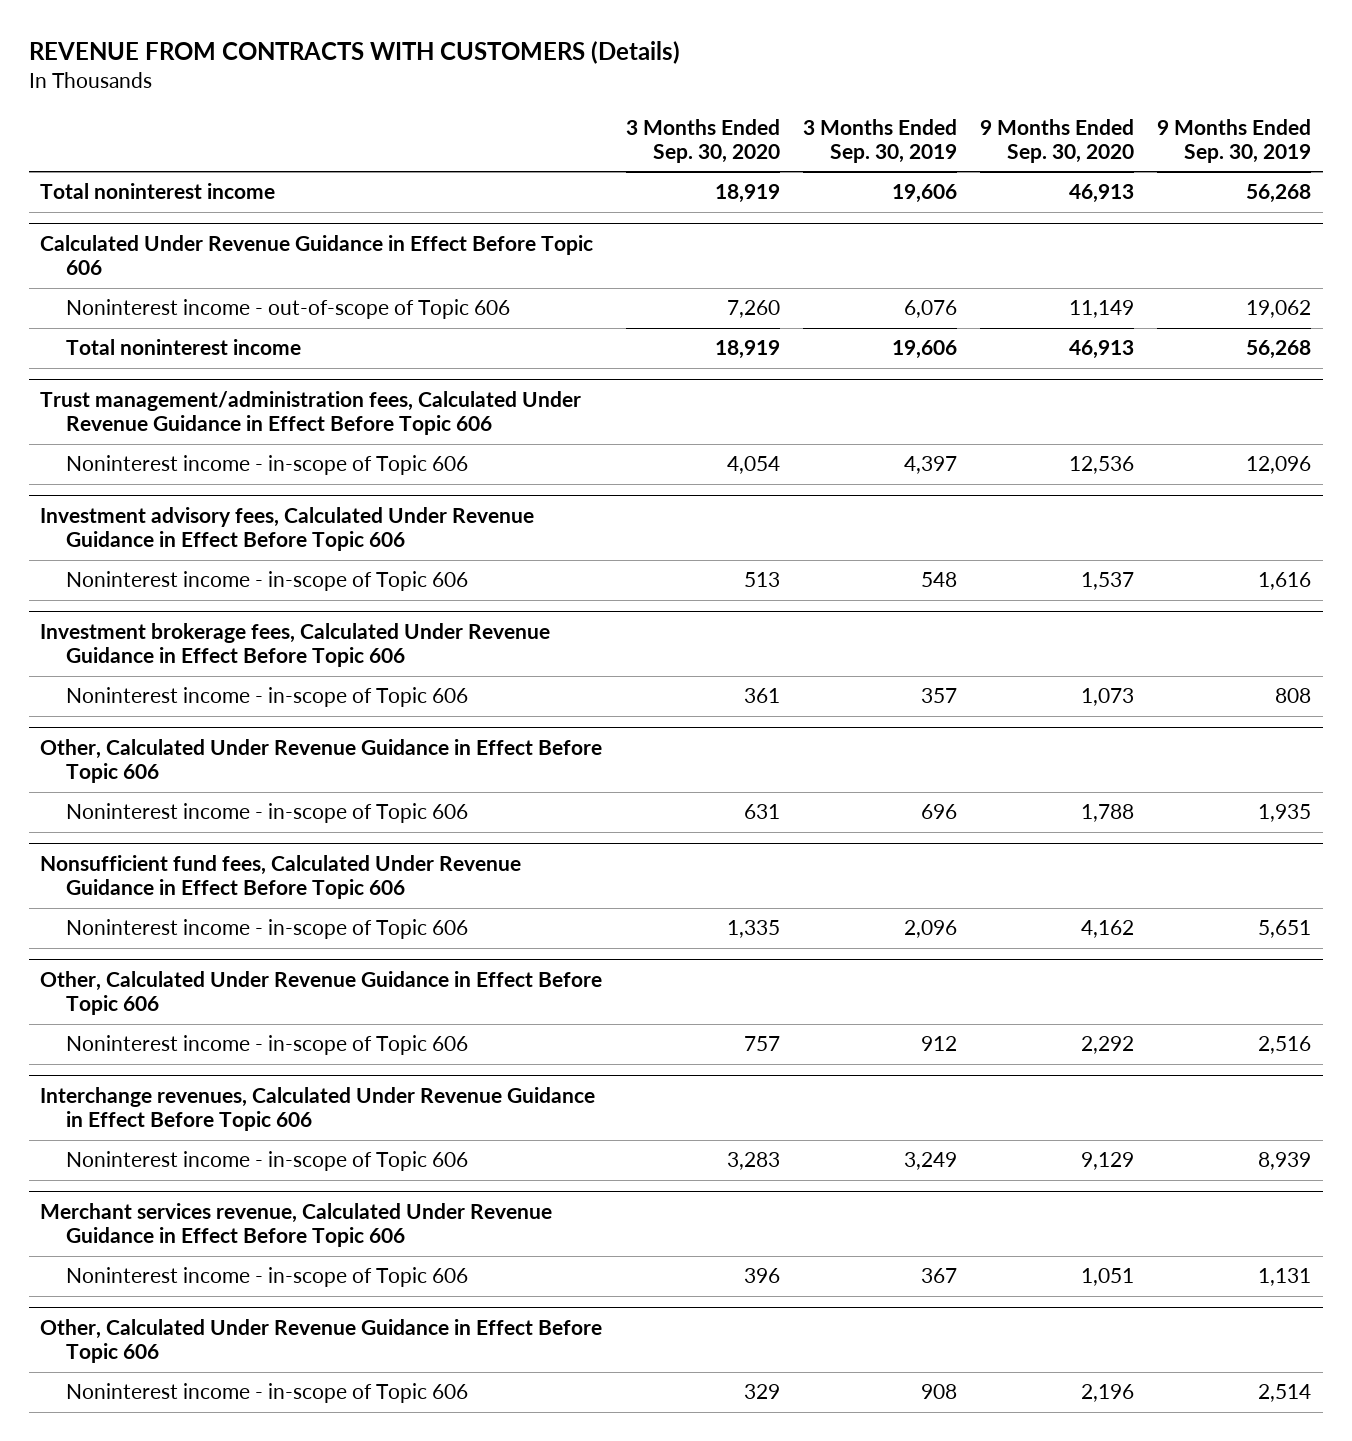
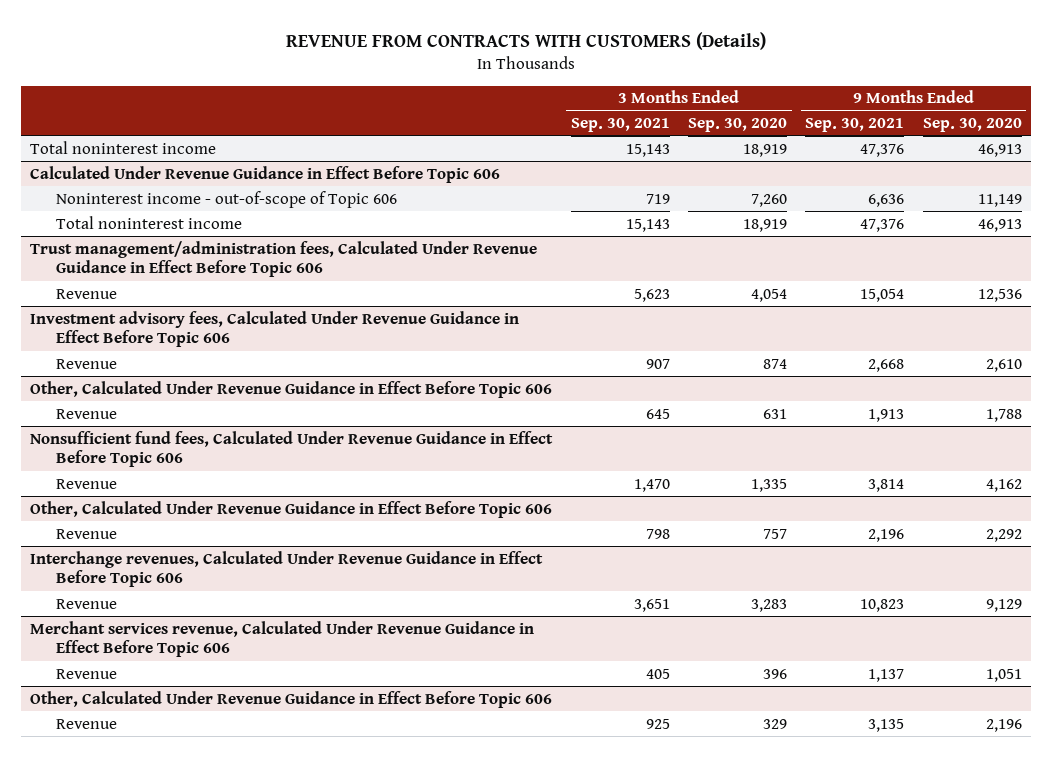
[802,118,957,163] 3 Months Ended Sep. 30, 2019 -> none
[1157,118,1312,163] 9 Months Ended Sep. 30, 2019 -> none
none -> [570,117,670,132] Sep. 30, 2021
none -> [805,117,905,132] Sep. 30, 2021
[65,455,468,476] Noninterest income - in-scope of Topic 606 -> [56,288,118,299] Revenue
[65,571,468,592] Noninterest income - in-scope of Topic 606 -> none
[40,623,551,667] Investment brokerage fees, Calculated Under Revenue Guidance in Effect Before Topic 606 -> none
[65,687,468,708] Noninterest income - in-scope of Topic 606 -> none
none -> [56,358,118,369] Revenue
[65,803,468,824] Noninterest income - in-scope of Topic 606 -> [56,408,118,419] Revenue
[65,919,468,940] Noninterest income - in-scope of Topic 606 -> [56,478,118,489] Revenue
[65,1035,468,1056] Noninterest income - in-scope of Topic 606 -> [56,528,118,539] Revenue
[65,1151,468,1172] Noninterest income - in-scope of Topic 606 -> [56,598,118,609] Revenue
[65,1267,468,1288] Noninterest income - in-scope of Topic 606 -> [56,668,118,679] Revenue
[65,1383,468,1404] Noninterest income - in-scope of Topic 606 -> [56,718,118,729] Revenue

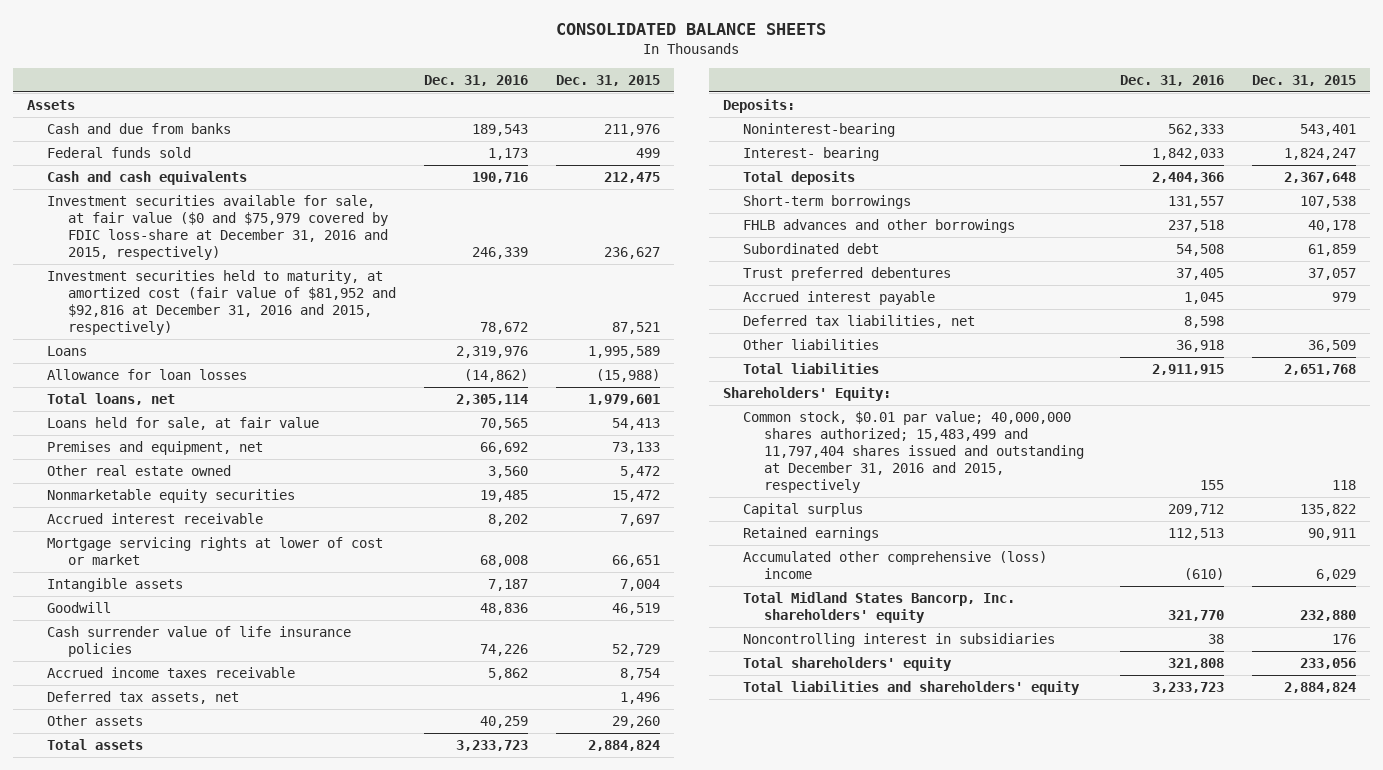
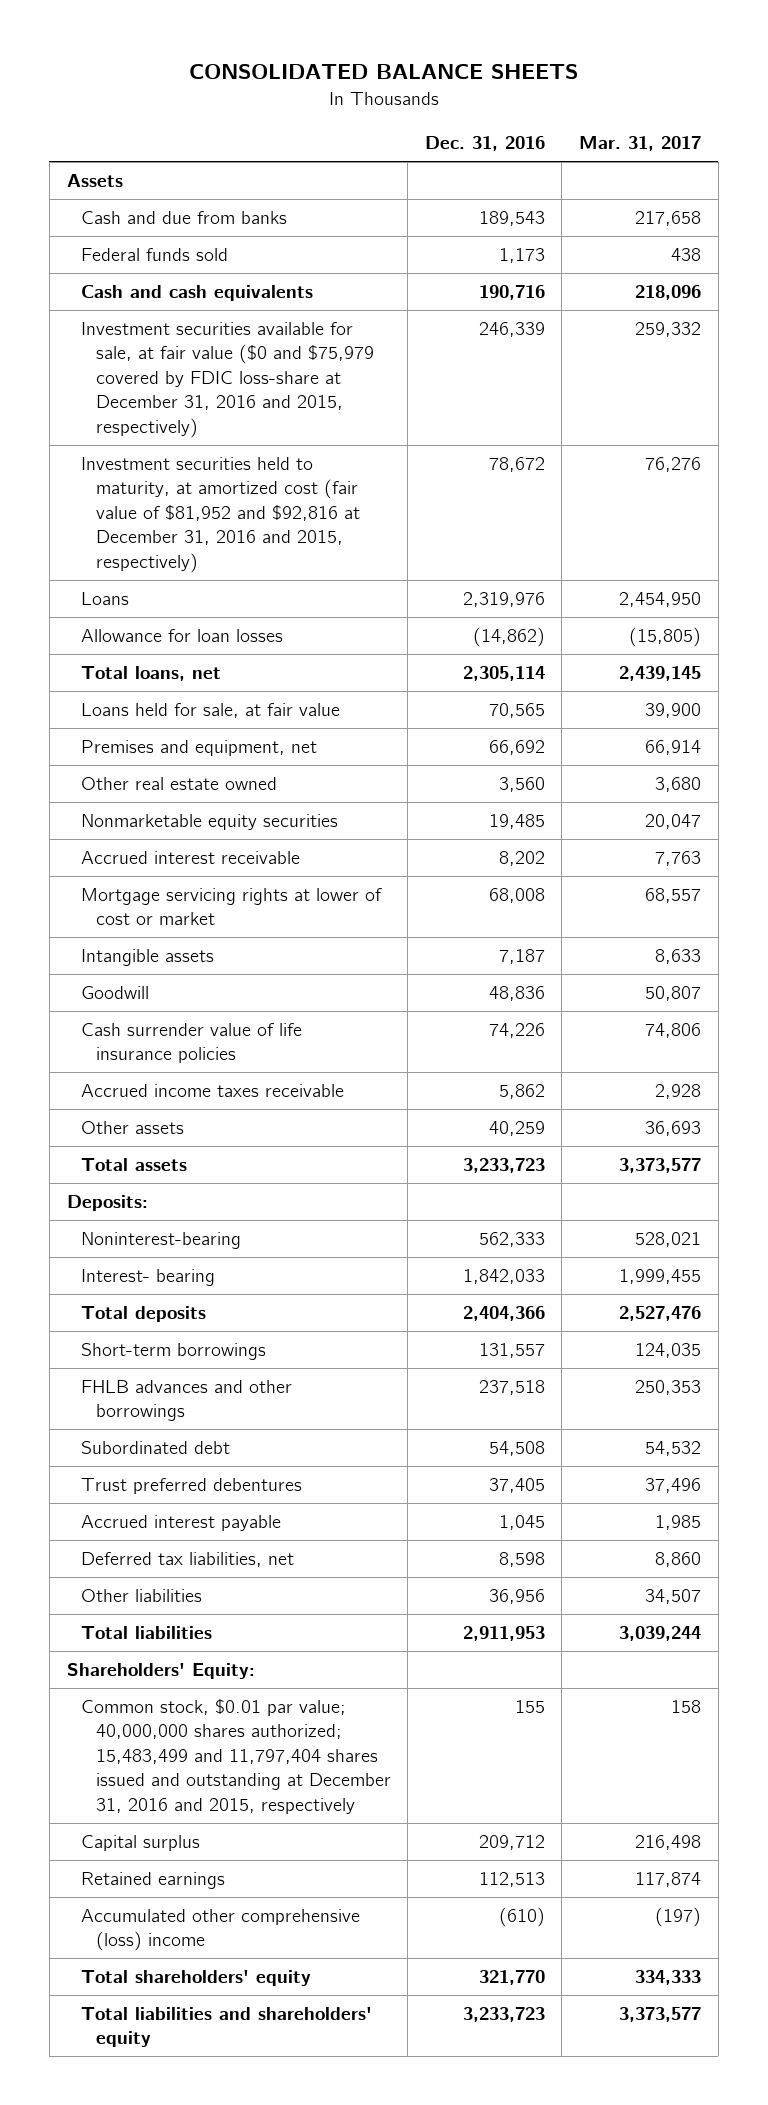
[555,75,660,87] Dec. 31, 2015 -> none
none -> [579,136,702,152] Mar. 31, 2017
[47,691,240,705] Deferred tax assets, net -> none
[1175,340,1224,353] 36,918 -> [488,1589,545,1605] 36,956
[1151,364,1224,376] 2,911,915 -> [462,1626,545,1642] 2,911,953
[743,633,1056,648] Noncontrolling interest in subsidiaries -> none
[743,657,953,672] Total shareholders' equity -> none
[743,592,1016,624] Total Midland States Bancorp, Inc. shareholders' equity -> [81,1970,312,1987] Total shareholders' equity

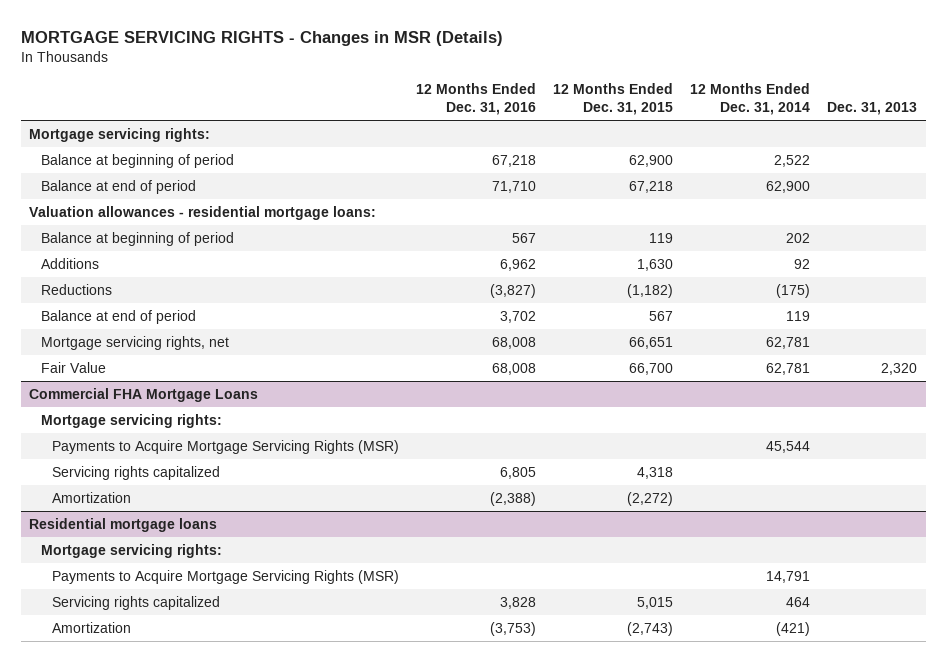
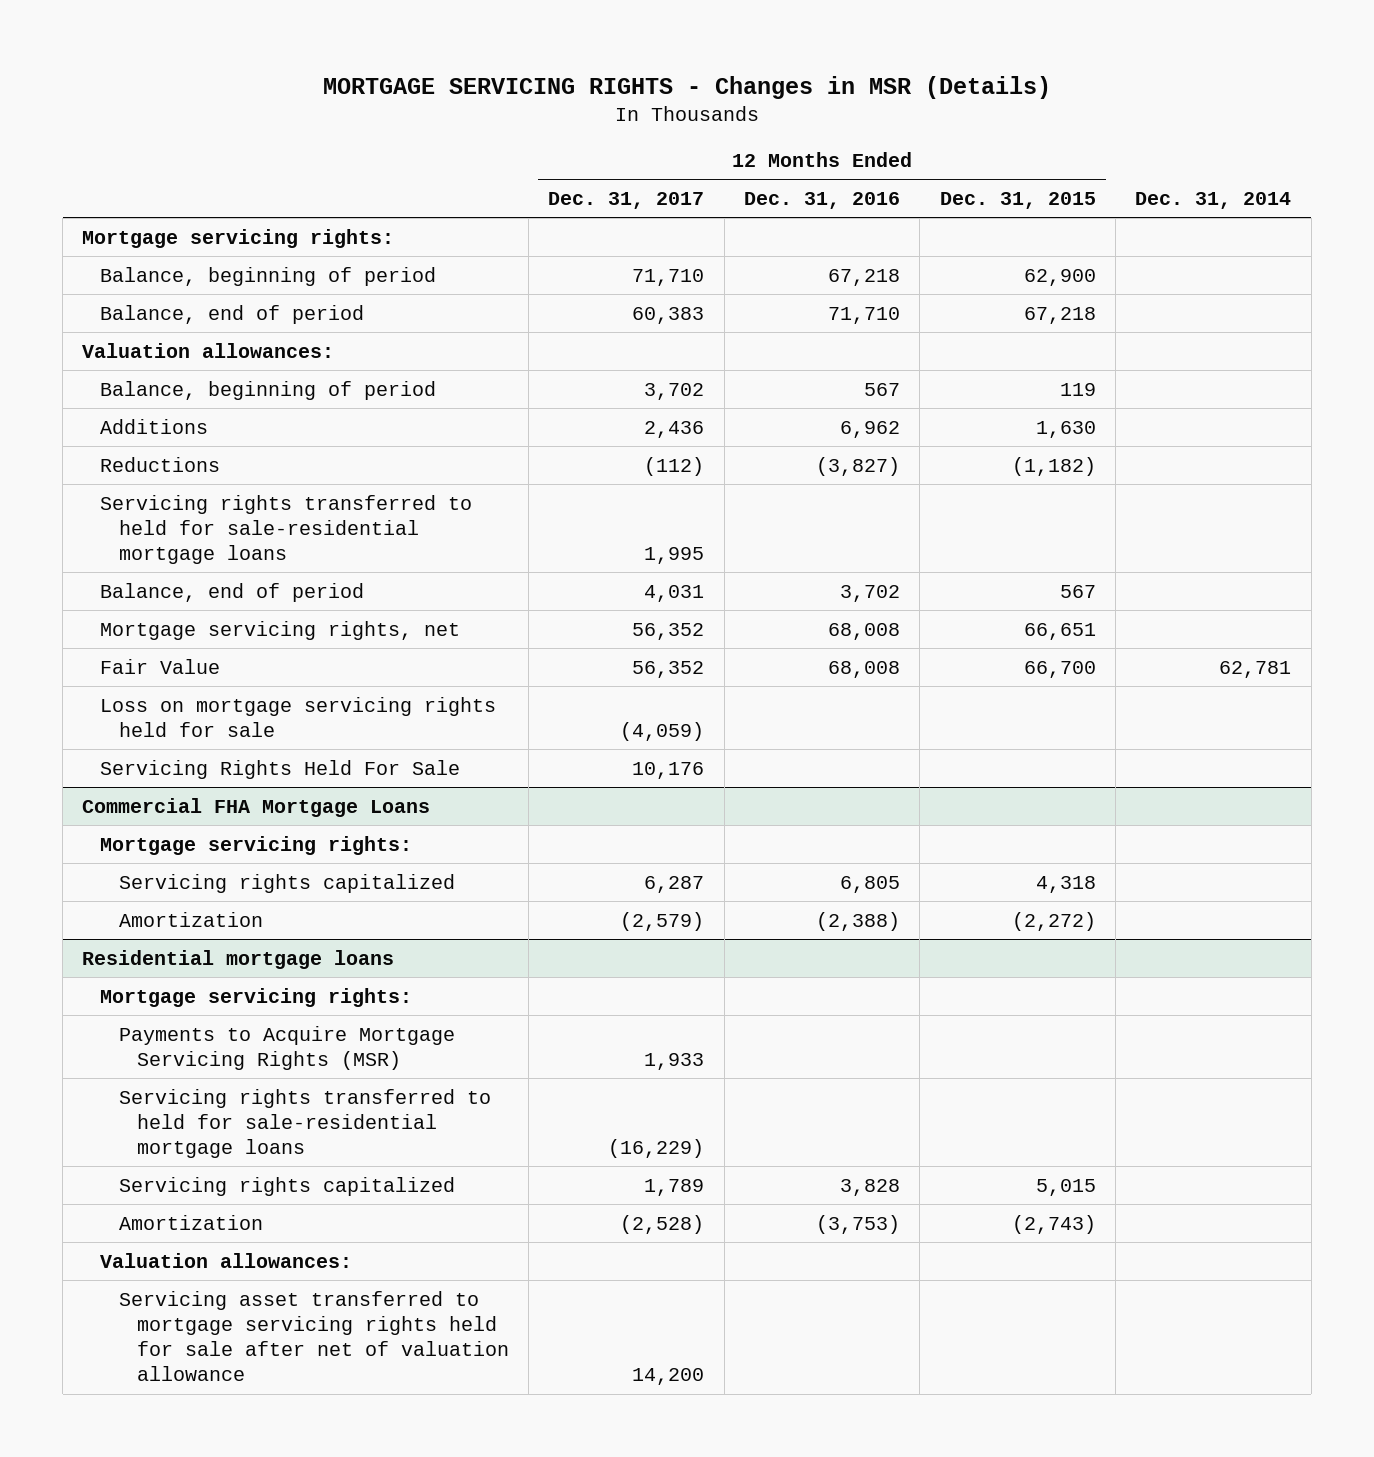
[690,82,811,116] 12 Months Ended Dec. 31, 2014 -> none
[827,102,918,116] Dec. 31, 2013 -> none
none -> [548,192,705,210] Dec. 31, 2017
none -> [1135,192,1292,210] Dec. 31, 2014
[40,153,234,168] Balance at beginning of period -> [100,266,437,286] Balance, beginning of period
[40,179,196,194] Balance at end of period -> [100,304,365,324] Balance, end of period
[29,205,377,220] Valuation allowances - residential mortgage loans: -> [82,342,335,358] Valuation allowances:
[40,231,234,246] Balance at beginning of period -> [100,380,437,400] Balance, beginning of period
none -> [100,494,473,565] Servicing rights transferred to held for sale-residential mortgage loans
[40,309,196,324] Balance at end of period -> [100,582,365,602] Balance, end of period
none -> [100,696,497,737] Loss on mortgage servicing rights held for sale
none -> [100,759,461,779] Servicing Rights Held For Sale
[52,439,400,454] Payments to Acquire Mortgage Servicing Rights (MSR) -> none
none -> [118,1088,491,1159] Servicing rights transferred to held for sale-residential mortgage loans
none -> [100,1252,353,1268] Valuation allowances:
none -> [118,1290,509,1382] Servicing asset transferred to mortgage servicing rights held for sale after net of valuation allowance

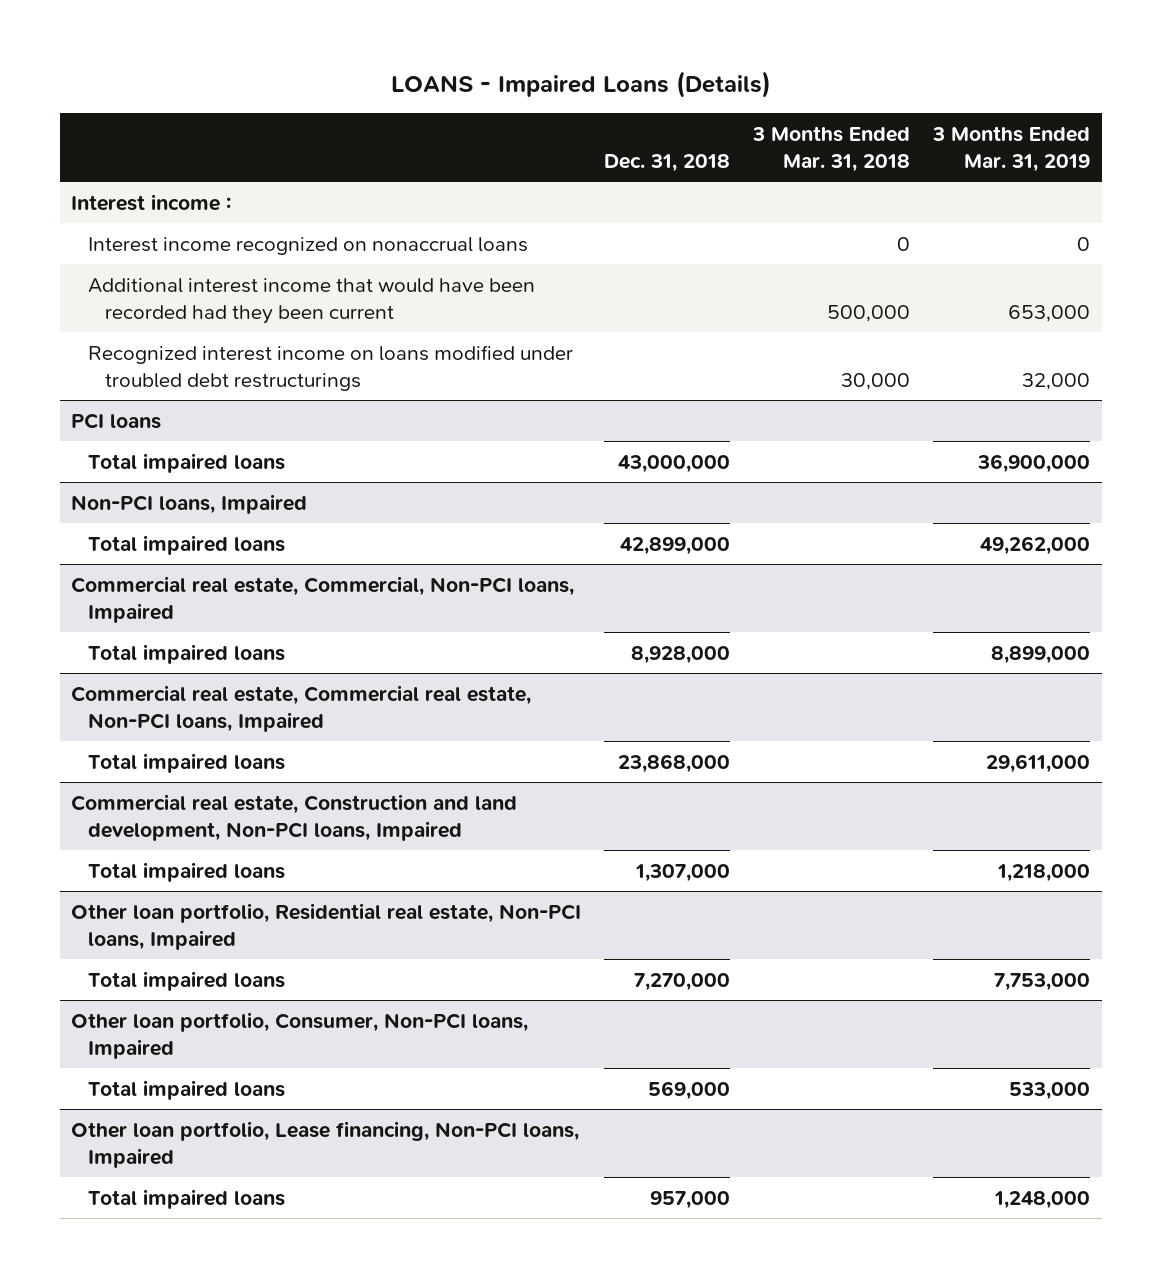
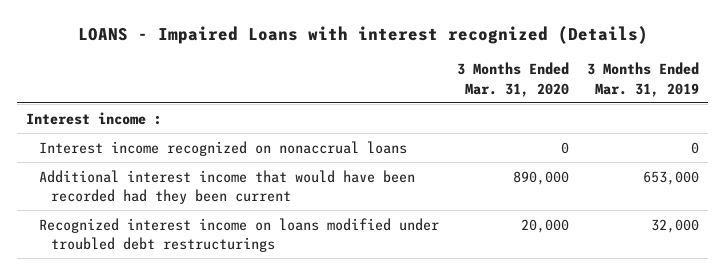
[390,71,771,99] LOANS - Impaired Loans (Details) -> [77,25,648,44] LOANS - Impaired Loans with interest recognized (Details)
[604,153,731,172] Dec. 31, 2018 -> none
[752,125,911,172] 3 Months Ended Mar. 31, 2018 -> none
none -> [457,62,570,97] 3 Months Ended Mar. 31, 2020
[71,412,162,429] PCI loans -> none
[88,452,286,473] Total impaired loans -> none
[71,493,308,514] Non-PCI loans, Impaired -> none
[88,534,286,555] Total impaired loans -> none
[71,575,575,623] Commercial real estate, Commercial, Non-PCI loans, Impaired -> none
[88,643,286,664] Total impaired loans -> none
[71,684,532,732] Commercial real estate, Commercial real estate, Non-PCI loans, Impaired -> none
[88,752,286,773] Total impaired loans -> none
[71,793,518,841] Commercial real estate, Construction and land development, Non-PCI loans, Impaired -> none
[88,861,286,882] Total impaired loans -> none
[71,902,582,950] Other loan portfolio, Residential real estate, Non-PCI loans, Impaired -> none
[88,970,286,991] Total impaired loans -> none
[71,1011,529,1059] Other loan portfolio, Consumer, Non-PCI loans, Impaired -> none
[88,1079,286,1100] Total impaired loans -> none
[71,1120,580,1168] Other loan portfolio, Lease financing, Non-PCI loans, Impaired -> none
[88,1188,286,1209] Total impaired loans -> none

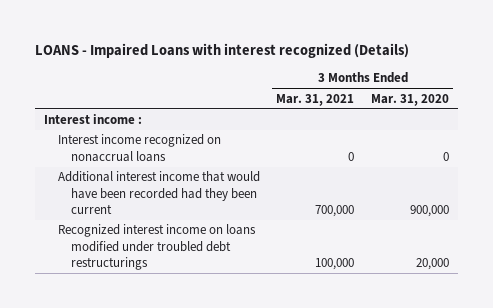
[587,62,700,97] 3 Months Ended Mar. 31, 2019 -> none
none -> [276,93,355,106] Mar. 31, 2021
[513,170,570,185] 890,000 -> [410,205,450,218] 900,000

